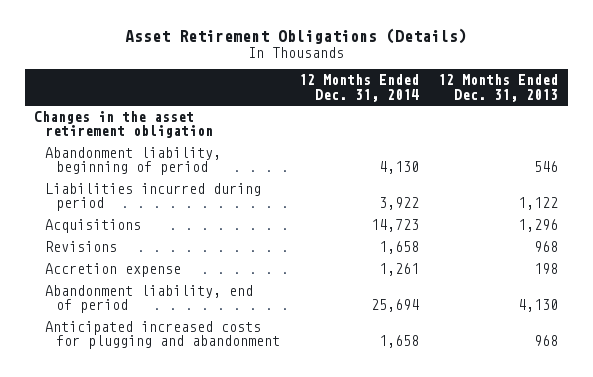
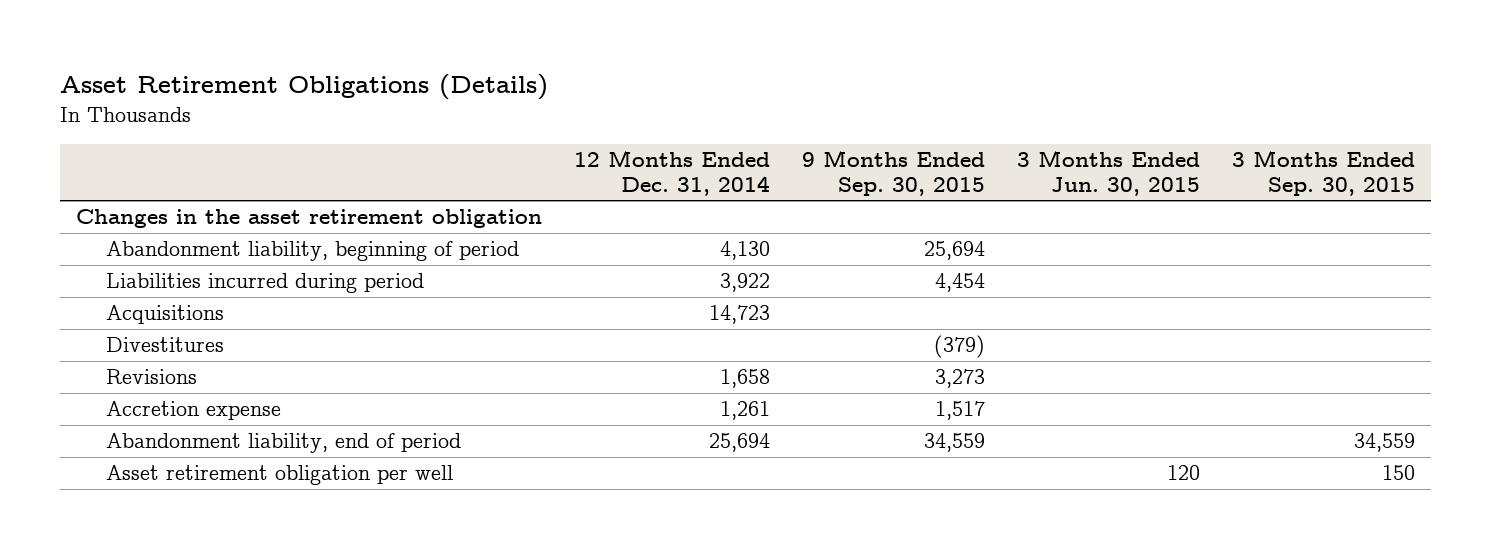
[438,74,559,102] 12 Months Ended Dec. 31, 2013 -> none
none -> [801,149,985,196] 9 Months Ended Sep. 30, 2015
none -> [1016,149,1200,196] 3 Months Ended Jun. 30, 2015
none -> [1231,149,1415,196] 3 Months Ended Sep. 30, 2015
none -> [105,337,224,353] Divestitures
[44,321,280,350] Anticipated increased costs for plugging and abandonment -> none
none -> [105,465,453,486] Asset retirement obligation per well

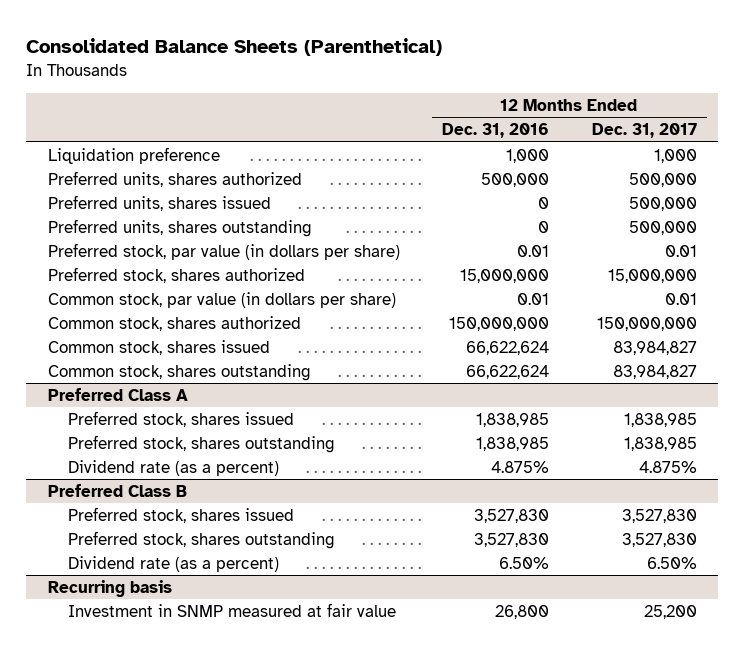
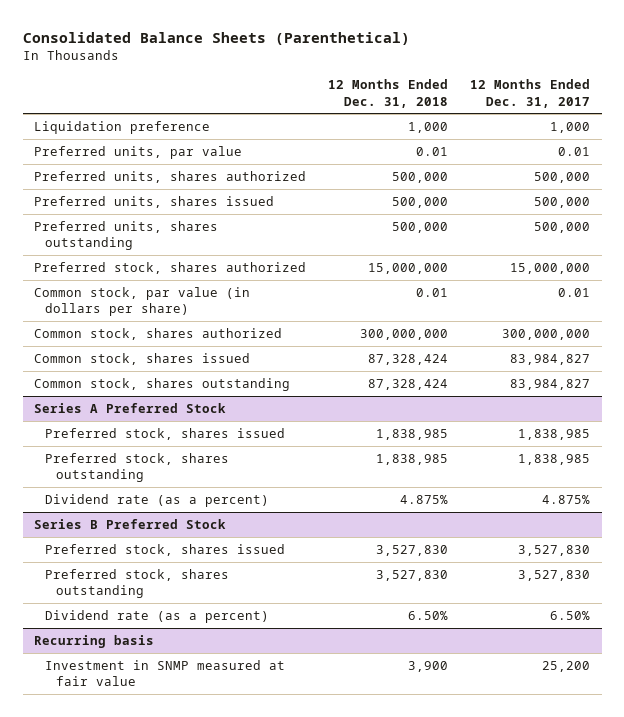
[442,123,550,139] Dec. 31, 2016 -> none
none -> [328,79,449,108] 12 Months Ended Dec. 31, 2018
none -> [33,146,242,160] Preferred units, par value
[47,242,400,260] Preferred stock, par value (in dollars per share) -> none
[596,316,697,331] 150,000,000 -> [502,329,591,341] 300,000,000
[47,387,188,401] Preferred Class A -> [33,403,226,414] Series A Preferred Stock
[47,483,187,497] Preferred Class B -> [33,519,226,530] Series B Preferred Stock

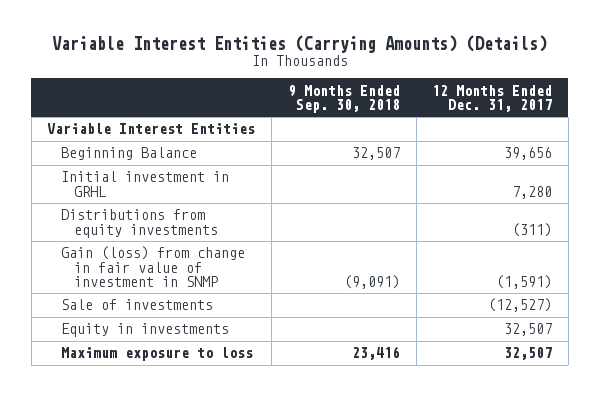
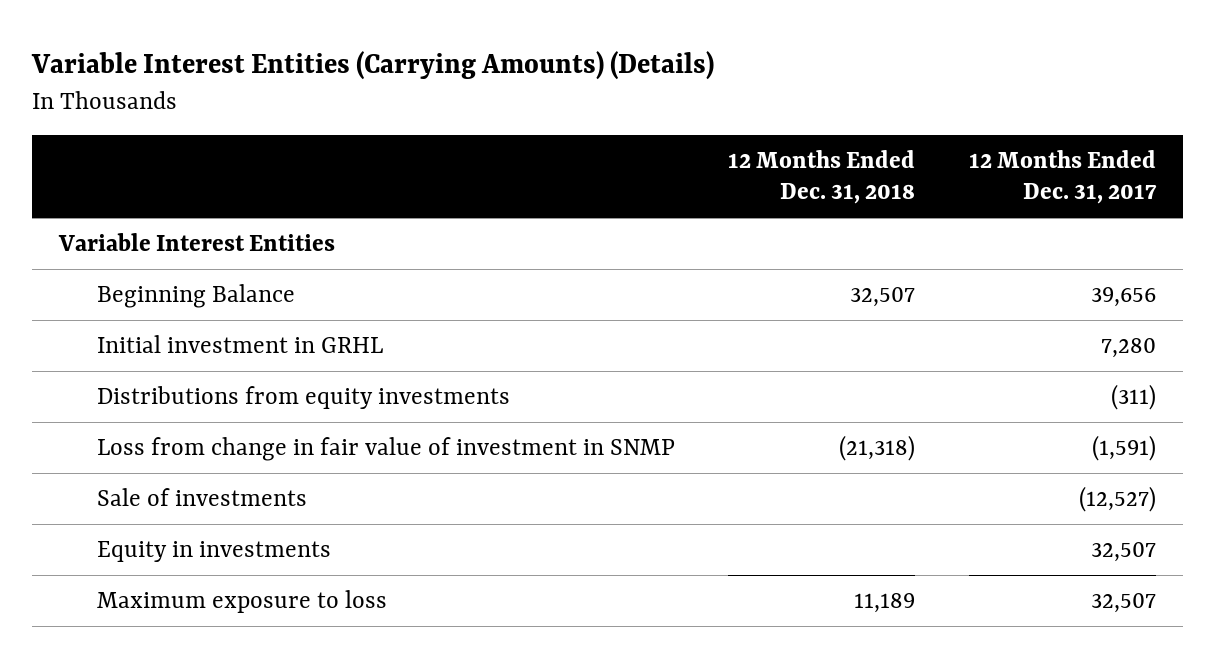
[287,84,400,114] 9 Months Ended Sep. 30, 2018 -> none
none -> [728,149,916,205] 12 Months Ended Dec. 31, 2018
[60,246,245,288] Gain (loss) from change in fair value of investment in SNMP -> [96,436,675,461] Loss from change in fair value of investment in SNMP

